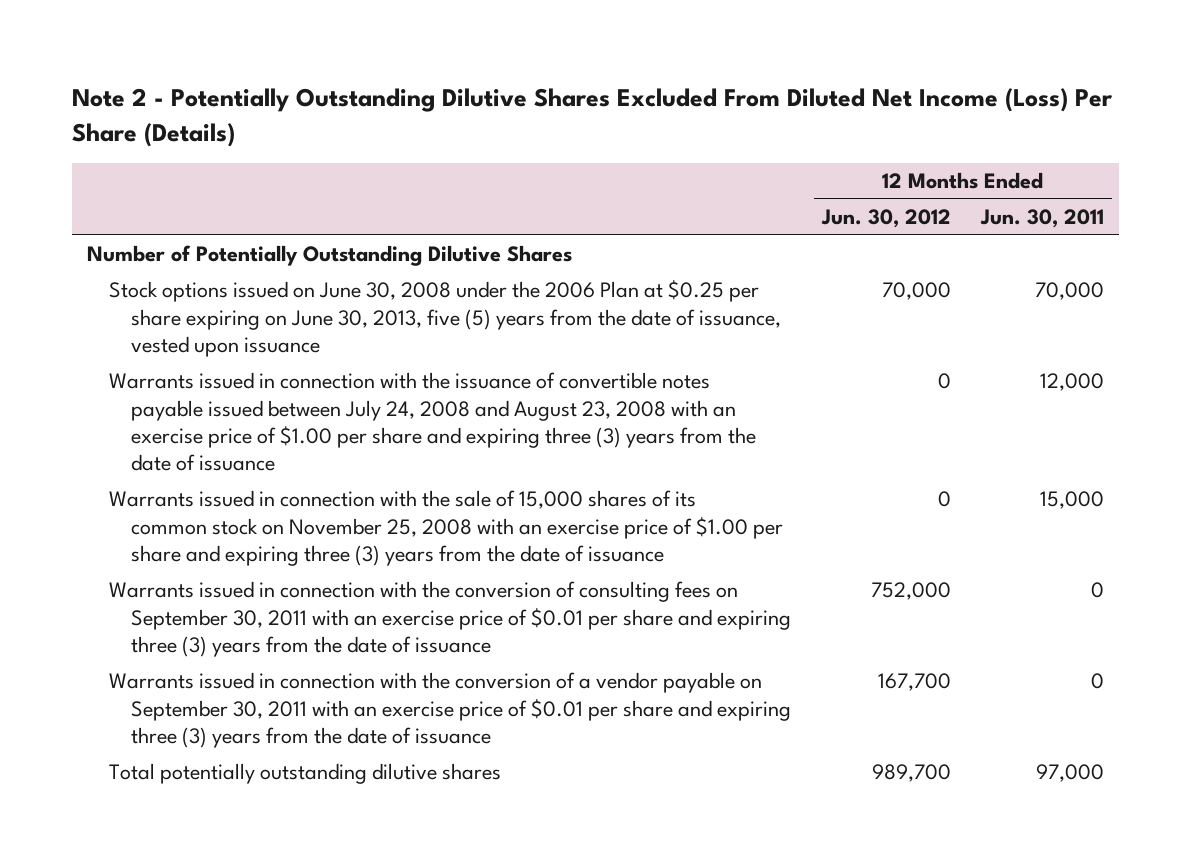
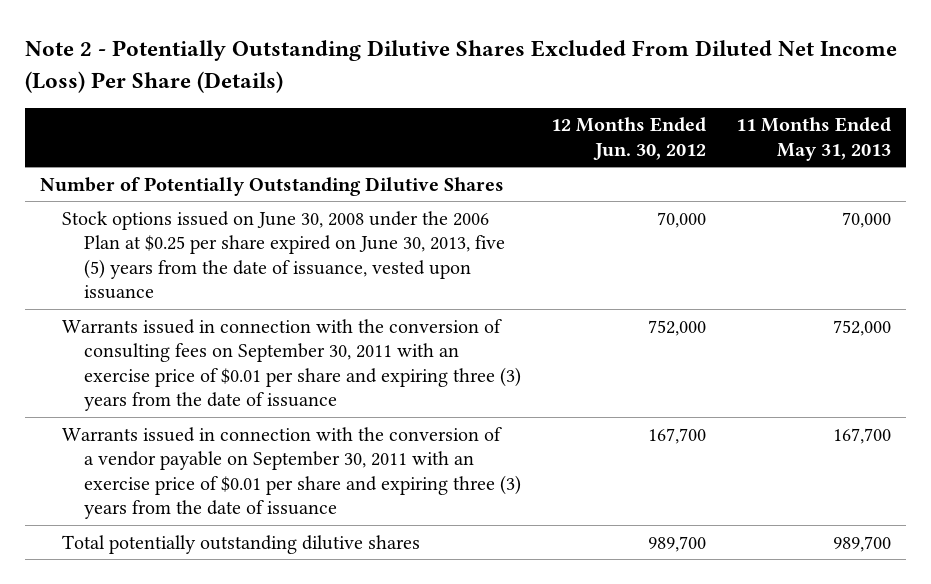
[980,209,1105,229] Jun. 30, 2011 -> none
none -> [736,117,892,161] 11 Months Ended May 31, 2013
[109,372,757,472] Warrants issued in connection with the issuance of convertible notes payable issued between July 24, 2008 and August 23, 2008 with an exercise price of $1.00 per share and expiring three (3) years from the date of issuance -> none
[109,490,784,567] Warrants issued in connection with the sale of 15,000 shares of its common stock on November 25, 2008 with an exercise price of $1.00 per share and expiring three (3) years from the date of issuance -> none
[109,280,782,358] Stock options issued on June 30, 2008 under the 2006 Plan at $0.25 per share expiring on June 30, 2013, five (5) years from the date of issuance, vested upon issuance -> [62,210,506,300] Stock options issued on June 30, 2008 under the 2006 Plan at $0.25 per share expired on June 30, 2013, five (5) years from the date of issuance, vested upon issuance

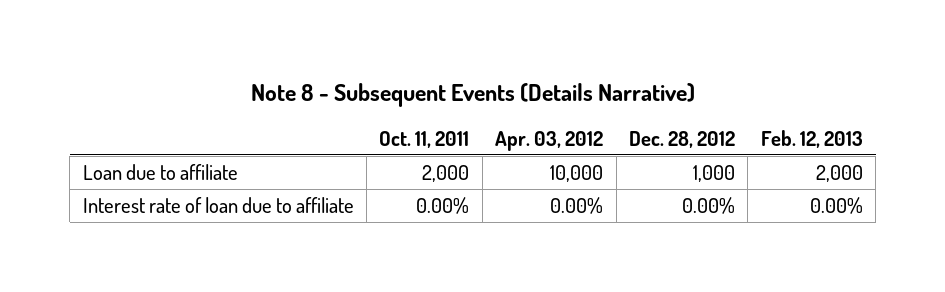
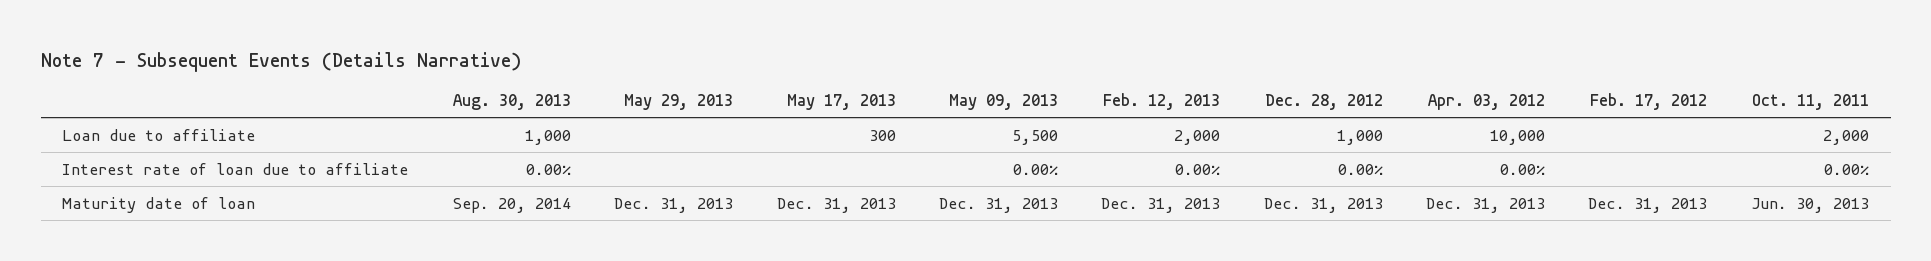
[250,83,695,108] Note 8 - Subsequent Events (Details Narrative) -> [40,51,521,72] Note 7 - Subsequent Events (Details Narrative)
none -> [452,93,571,110] Aug. 30, 2013
none -> [624,93,734,110] May 29, 2013
none -> [786,93,896,110] May 17, 2013
none -> [948,93,1058,110] May 09, 2013
none -> [1590,92,1708,110] Feb. 17, 2012
none -> [62,196,256,213] Maturity date of loan

